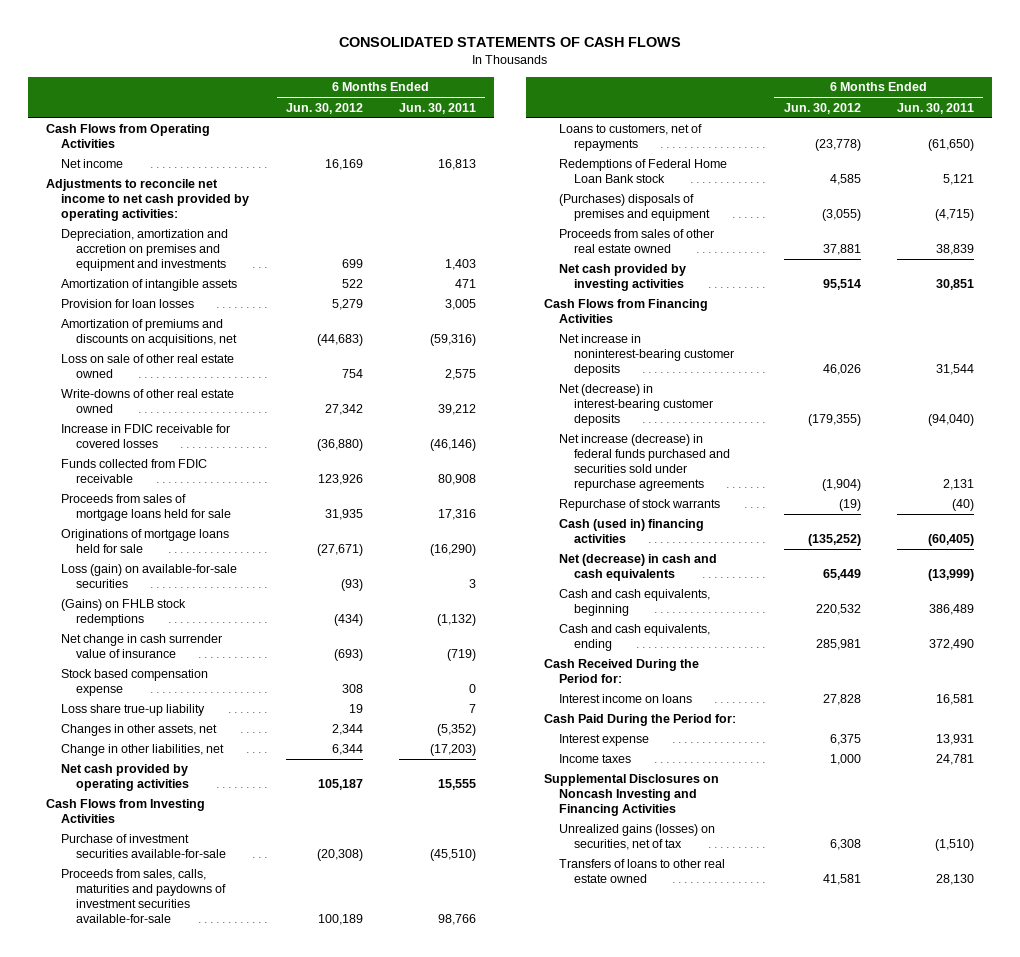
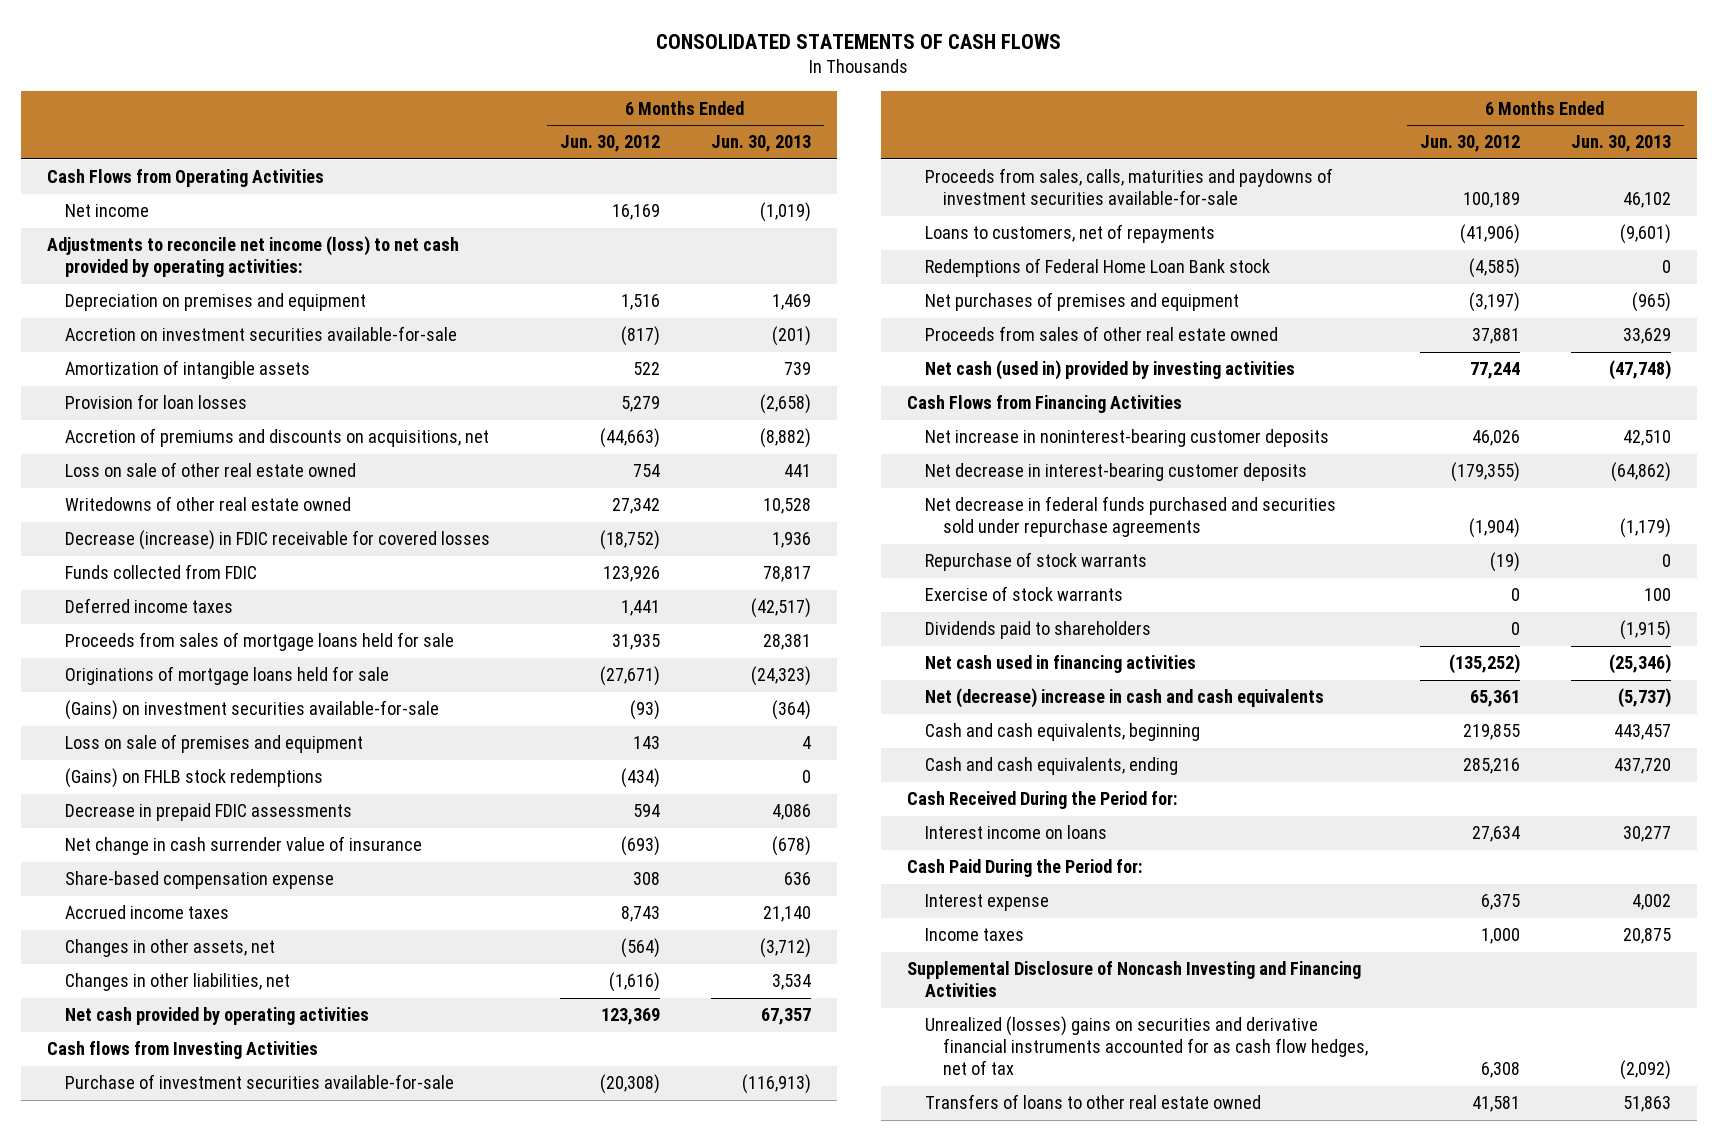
[399,102,477,114] Jun. 30, 2011 -> none
none -> [711,135,812,153] Jun. 30, 2013
[46,179,250,222] Adjustments to reconcile net income to net cash provided by operating activities: -> [47,236,460,278] Adjustments to reconcile net income (loss) to net cash provided by operating activities:
[61,229,229,272] Depreciation, amortization and accretion on premises and equipment and investments -> [65,293,367,312] Depreciation on premises and equipment
[341,259,363,269] 699 -> [620,294,660,311] 1,516
none -> [65,326,458,342] Accretion on investment securities available-for-sale
[61,319,238,347] Amortization of premiums and discounts on acquisitions, net -> [65,428,490,448] Accretion of premiums and discounts on acquisitions, net
[316,334,363,347] (44,683) -> [599,428,660,449] (44,663)
[61,389,235,414] Write-downs of other real estate owned -> [65,496,352,512] Writedowns of other real estate owned
[61,424,231,449] Increase in FDIC receivable for covered losses -> [65,530,491,551] Decrease (increase) in FDIC receivable for covered losses
[316,439,363,452] (36,880) -> [599,530,660,551] (18,752)
[61,459,208,484] Funds collected from FDIC receivable -> [65,564,258,580] Funds collected from FDIC
none -> [65,598,234,614] Deferred income taxes
[61,564,238,589] Loss (gain) on available-for-sale securities -> [65,700,440,721] (Gains) on investment securities available-for-sale
none -> [65,734,364,754] Loss on sale of premises and equipment
none -> [65,803,353,822] Decrease in prepaid FDIC assessments
[61,704,206,717] Loss share true-up liability -> none
[61,669,209,697] Stock based compensation expense -> [65,871,335,890] Share-based compensation expense
none -> [65,905,230,920] Accrued income taxes
[331,724,363,736] 2,344 -> [620,938,660,959] (564)
[61,744,225,757] Change in other liabilities, net -> [65,973,291,992] Changes in other liabilities, net
[331,744,363,756] 6,344 -> [608,972,660,993] (1,616)
[317,779,363,791] 105,187 -> [600,1008,660,1026] 123,369
[46,799,206,824] Cash Flows from Investing Activities -> [47,1041,319,1060] Cash flows from Investing Activities
[814,139,861,152] (23,778) -> [1459,224,1520,245] (41,906)
[829,174,861,186] 4,585 -> [1468,258,1520,279] (4,585)
[559,194,711,222] (Purchases) disposals of premises and equipment -> [925,292,1240,312] Net purchases of premises and equipment
[821,209,861,222] (3,055) -> [1468,292,1520,313] (3,197)
[559,264,687,292] Net cash provided by investing activities -> [925,360,1296,381] Net cash (used in) provided by investing activities
[822,279,861,291] 95,514 -> [1469,362,1520,380] 77,244
[559,384,714,427] Net (decrease) in interest-bearing customer deposits -> [925,463,1308,482] Net decrease in interest-bearing customer deposits
[559,434,731,491] Net increase (decrease) in federal funds purchased and securities sold under repurchase agreements -> [925,496,1337,538] Net decrease in federal funds purchased and securities sold under repurchase agreements
none -> [925,586,1124,602] Exercise of stock warrants
none -> [925,621,1152,640] Dividends paid to shareholders
[559,519,705,544] Cash (used in) financing activities -> [925,655,1197,674] Net cash used in financing activities
[559,554,718,582] Net (decrease) in cash and cash equivalents -> [925,688,1325,709] Net (decrease) increase in cash and cash equivalents
[822,569,861,581] 65,449 -> [1469,690,1520,708] 65,361
[815,604,861,616] 220,532 -> [1462,724,1520,741] 219,855
[815,639,861,651] 285,981 -> [1462,758,1520,775] 285,216
[822,694,861,706] 27,828 -> [1471,826,1520,843] 27,634
[544,774,720,817] Supplemental Disclosures on Noncash Investing and Financing Activities -> [907,961,1362,998] Supplemental Disclosure of Noncash Investing and Financing Activities
[559,824,716,851] Unrealized gains (losses) on securities, net of tax -> [925,1016,1369,1076] Unrealized (losses) gains on securities and derivative financial instruments accounted for as cash flow hedges, net of tax

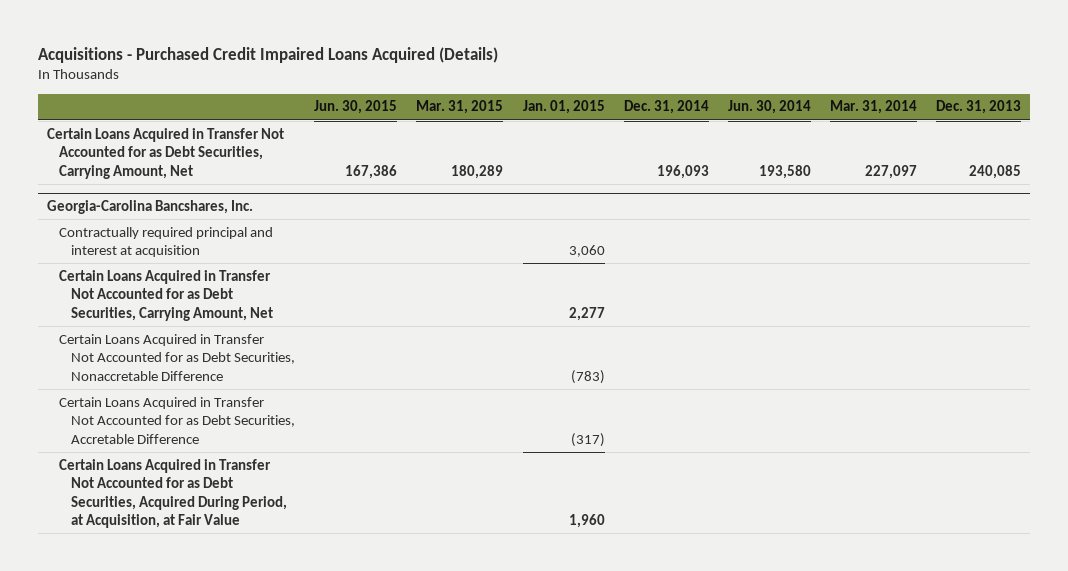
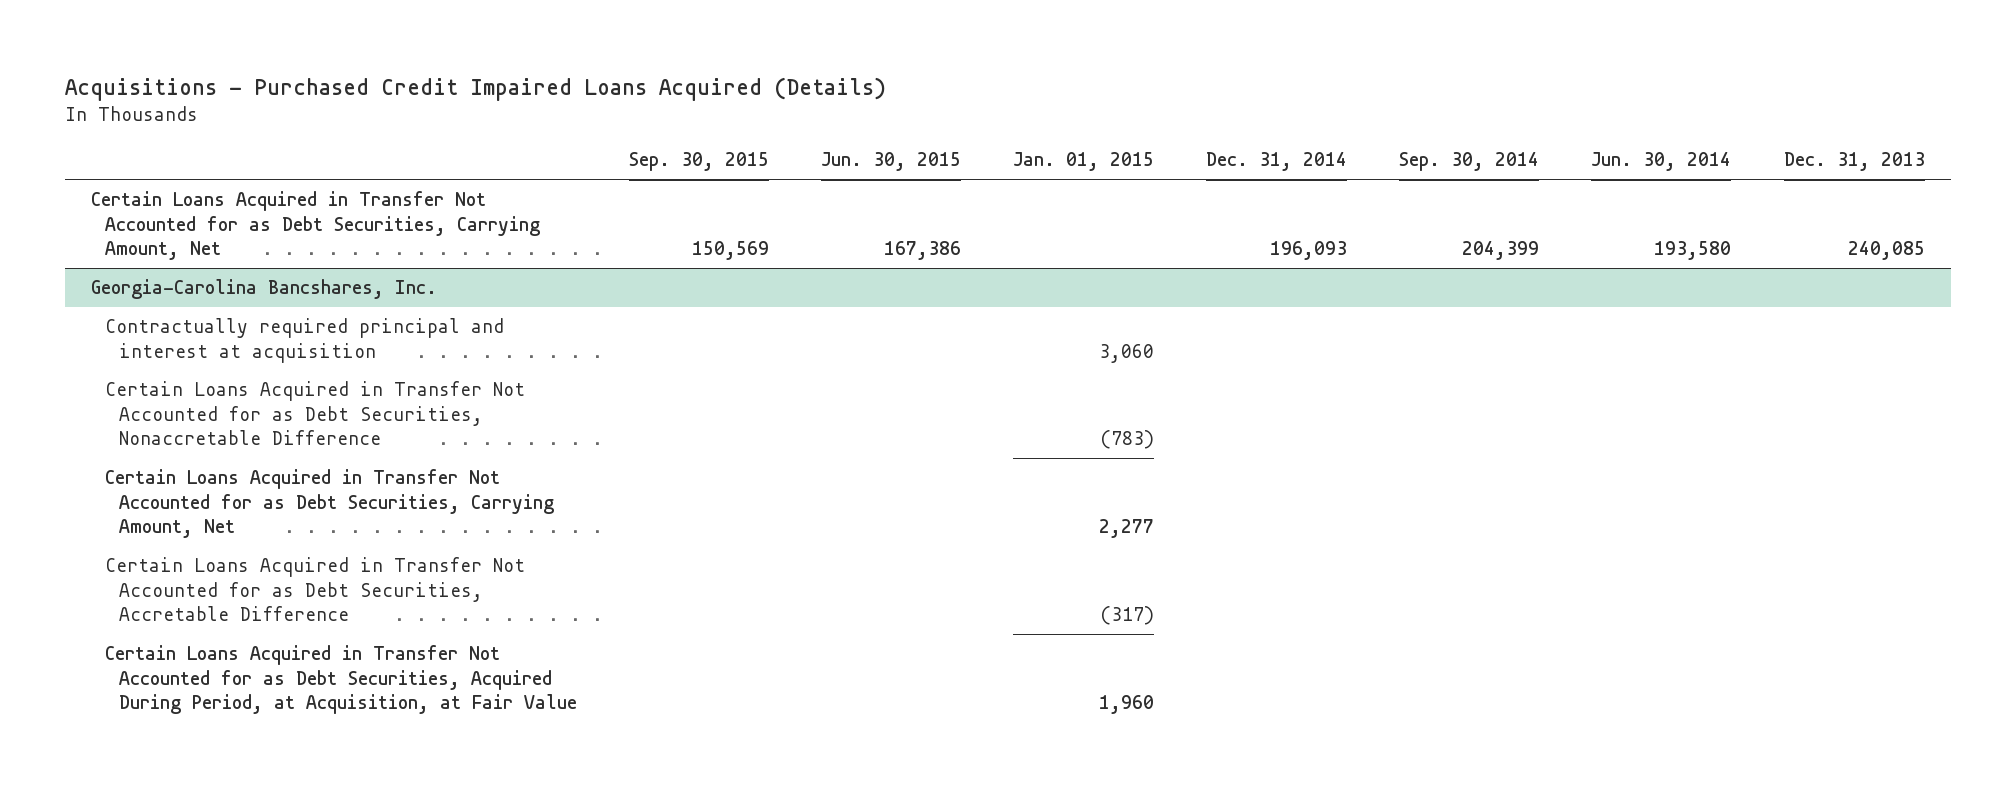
[416,100,504,115] Mar. 31, 2015 -> none
[829,100,917,115] Mar. 31, 2014 -> none
none -> [628,152,769,172] Sep. 30, 2015
none -> [1399,152,1540,172] Sep. 30, 2014
[59,269,274,321] Certain Loans Acquired in Transfer Not Accounted for as Debt Securities, Carrying Amount, Net -> [104,469,554,538] Certain Loans Acquired in Transfer Not Accounted for as Debt Securities, Carrying Amount, Net

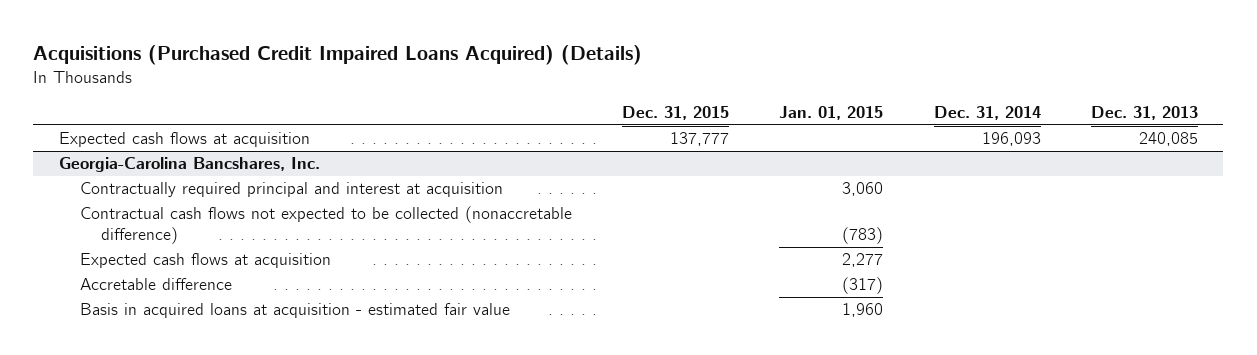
[65,77,887,102] Acquisitions - Purchased Credit Impaired Loans Acquired (Details) -> [33,44,643,65] Acquisitions (Purchased Credit Impaired Loans Acquired) (Details)
[628,152,769,172] Sep. 30, 2015 -> none
[820,152,961,172] Jun. 30, 2015 -> none
[1399,152,1540,172] Sep. 30, 2014 -> none
[1591,152,1732,172] Jun. 30, 2014 -> none
none -> [622,106,730,121] Dec. 31, 2015
[91,191,540,260] Certain Loans Acquired in Transfer Not Accounted for as Debt Securities, Carrying Amount, Net -> [58,132,310,148] Expected cash flows at acquisition
[104,381,525,445] Certain Loans Acquired in Transfer Not Accounted for as Debt Securities, Nonaccretable Difference -> [79,206,572,244] Contractual cash flows not expected to be collected (nonaccretable difference)
[104,469,554,538] Certain Loans Acquired in Transfer Not Accounted for as Debt Securities, Carrying Amount, Net -> [79,253,331,269] Expected cash flows at acquisition
[104,557,525,621] Certain Loans Acquired in Transfer Not Accounted for as Debt Securities, Accretable Difference -> [79,278,232,291] Accretable difference
[104,645,577,714] Certain Loans Acquired in Transfer Not Accounted for as Debt Securities, Acquired During Period, at Acquisition, at Fair Value -> [79,303,510,319] Basis in acquired loans at acquisition - estimated fair value

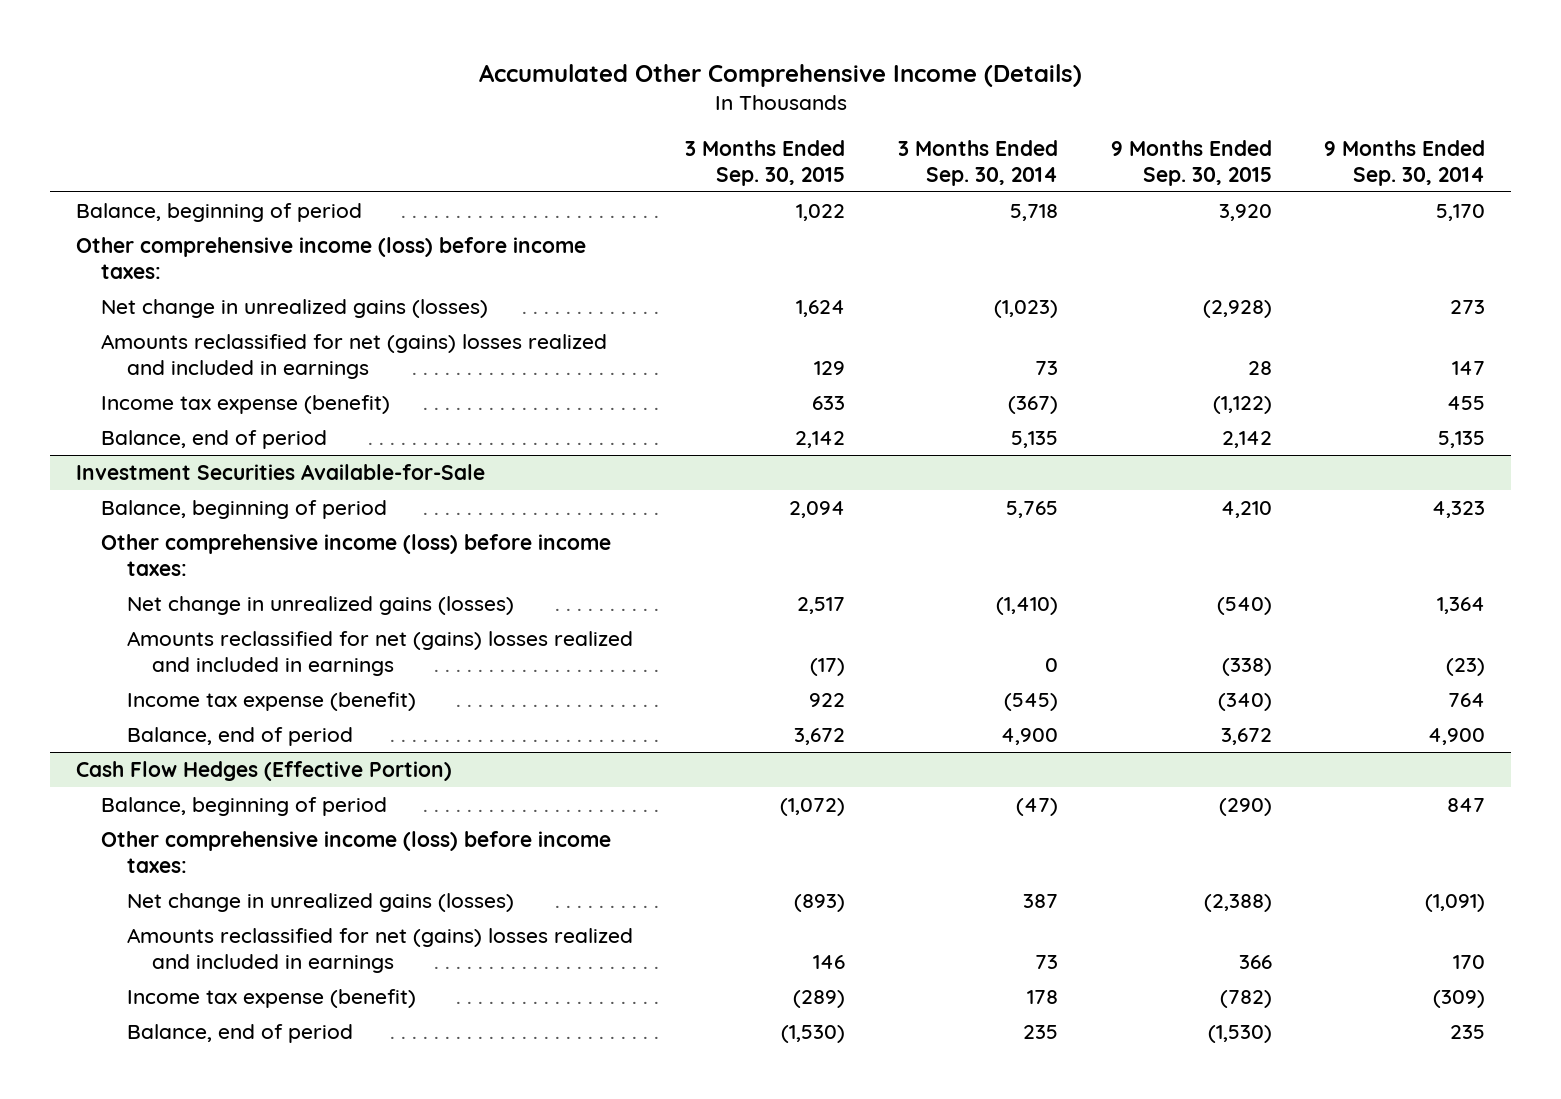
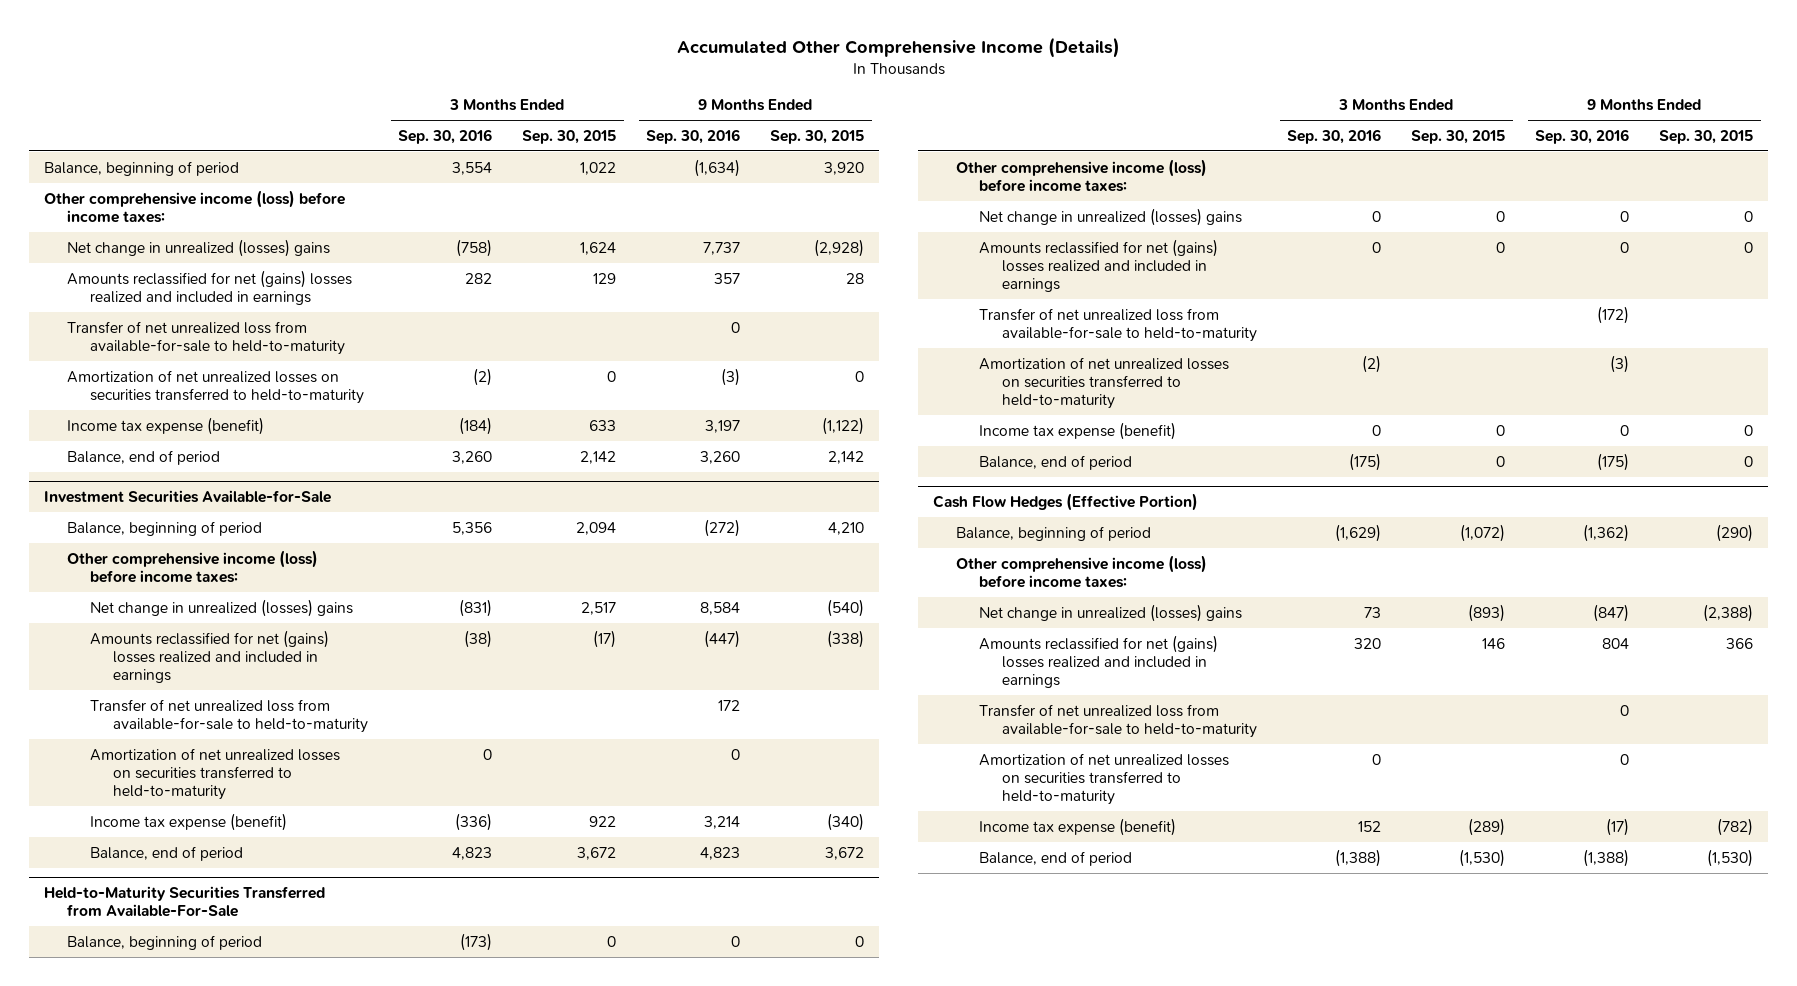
[897,139,1058,186] 3 Months Ended Sep. 30, 2014 -> none
[1324,139,1486,186] 9 Months Ended Sep. 30, 2014 -> none
none -> [398,128,493,144] Sep. 30, 2016
none -> [646,128,741,144] Sep. 30, 2016
[101,298,489,318] Net change in unrealized gains (losses) -> [66,238,330,257] Net change in unrealized (losses) gains
none -> [66,320,345,355] Transfer of net unrealized loss from available-for-sale to held-to-maturity
none -> [66,369,364,404] Amortization of net unrealized losses on securities transferred to held-to-maturity
[126,595,514,615] Net change in unrealized gains (losses) -> [89,598,353,617] Net change in unrealized (losses) gains
none -> [89,698,369,733] Transfer of net unrealized loss from available-for-sale to held-to-maturity
none -> [89,747,340,801] Amortization of net unrealized losses on securities transferred to held-to-maturity
none -> [43,885,325,918] Held-to-Maturity Securities Transferred from Available-For-Sale
none -> [66,934,262,950] Balance, beginning of period
none -> [956,158,1208,192] Other comprehensive income (loss) before income taxes:
none -> [979,207,1243,226] Net change in unrealized (losses) gains
none -> [979,238,1219,293] Amounts reclassified for net (gains) losses realized and included in earnings
none -> [979,307,1258,342] Transfer of net unrealized loss from available-for-sale to held-to-maturity
none -> [979,356,1230,410] Amortization of net unrealized losses on securities transferred to held-to-maturity
none -> [979,421,1177,440] Income tax expense (benefit)
none -> [979,454,1133,470] Balance, end of period
[126,892,514,912] Net change in unrealized gains (losses) -> [979,603,1243,622] Net change in unrealized (losses) gains
none -> [979,703,1258,738] Transfer of net unrealized loss from available-for-sale to held-to-maturity
none -> [979,752,1230,806] Amortization of net unrealized losses on securities transferred to held-to-maturity

